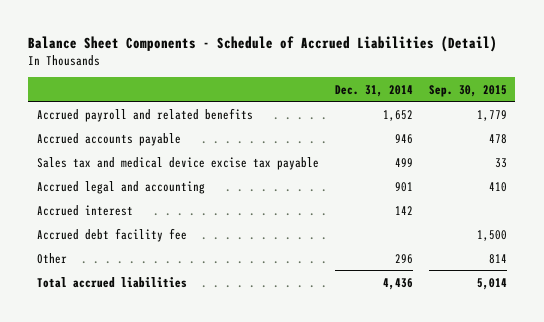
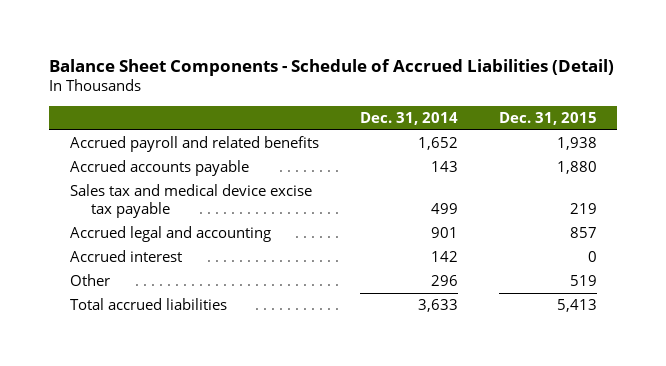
[429,84,508,97] Sep. 30, 2015 -> none
none -> [498,111,597,125] Dec. 31, 2015
[394,133,413,144] 946 -> [430,161,458,173] 143
[36,227,187,242] Accrued debt facility fee -> none
[382,277,413,290] 4,436 -> [417,299,458,313] 3,633

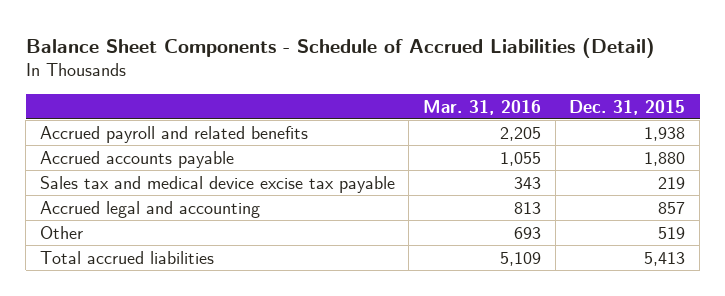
[359,111,458,125] Dec. 31, 2014 -> none
none -> [423,99,542,115] Mar. 31, 2016
[69,250,182,263] Accrued interest -> none

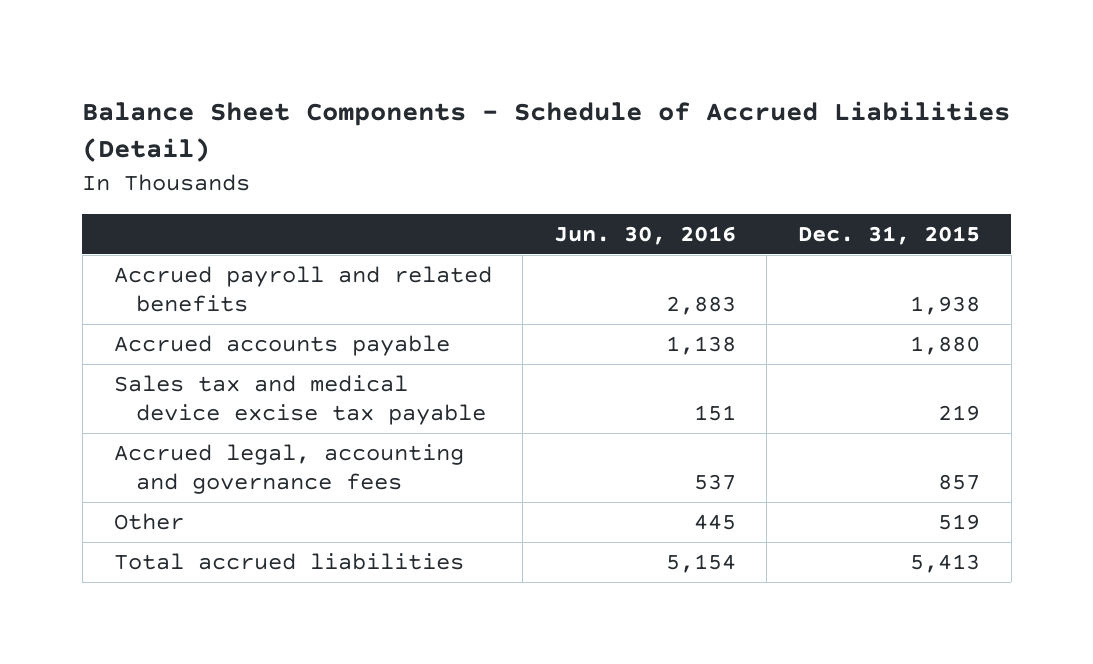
[423,99,542,115] Mar. 31, 2016 -> none
none -> [553,225,736,245] Jun. 30, 2016
[39,200,260,218] Accrued legal and accounting -> [113,443,464,494] Accrued legal, accounting and governance fees

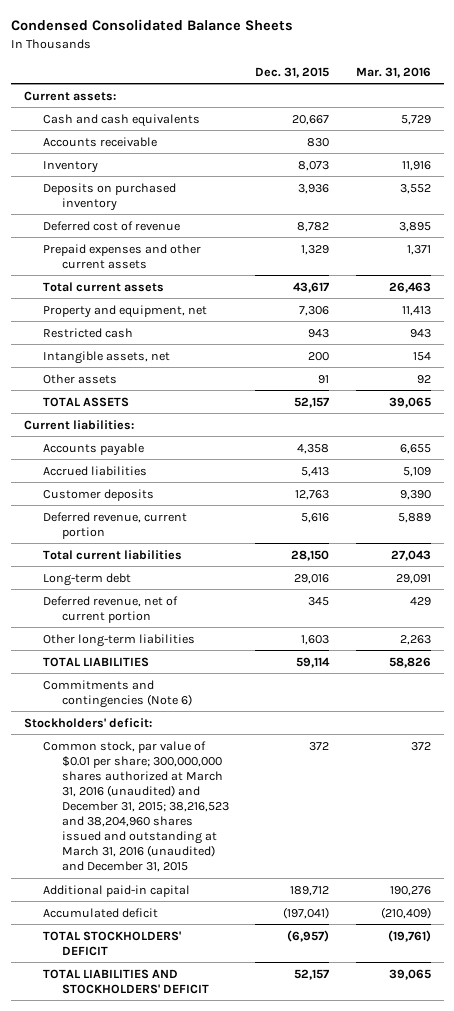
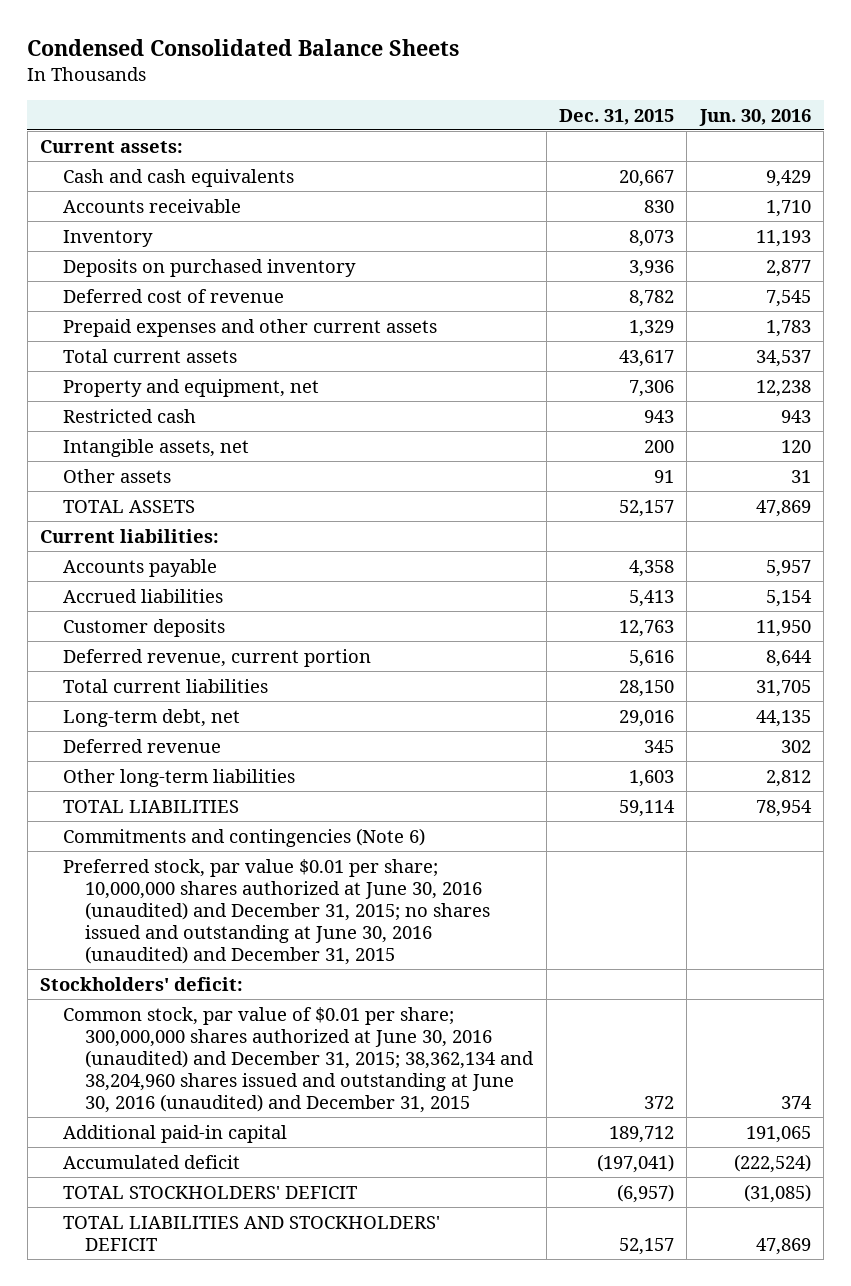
[355,66,431,78] Mar. 31, 2016 -> none
none -> [698,108,811,126] Jun. 30, 2016
[42,572,131,586] Long-term debt -> [62,708,240,727] Long-term debt, net
[42,595,178,623] Deferred revenue, net of current portion -> [62,738,221,753] Deferred revenue
none -> [62,858,491,965] Preferred stock, par value $0.01 per share; 10,000,000 shares authorized at June 30, 2016 (unaudited) and December 31, 2015; no shares issued and outstanding at June 30, 2016 (unaudited) and December 31, 2015
[42,740,229,873] Common stock, par value of $0.01 per share; 300,000,000 shares authorized at March 31, 2016 (unaudited) and December 31, 2015; 38,216,523 and 38,204,960 shares issued and outstanding at March 31, 2016 (unaudited) and December 31, 2015 -> [62,1006,535,1113] Common stock, par value of $0.01 per share; 300,000,000 shares authorized at June 30, 2016 (unaudited) and December 31, 2015; 38,362,134 and 38,204,960 shares issued and outstanding at June 30, 2016 (unaudited) and December 31, 2015

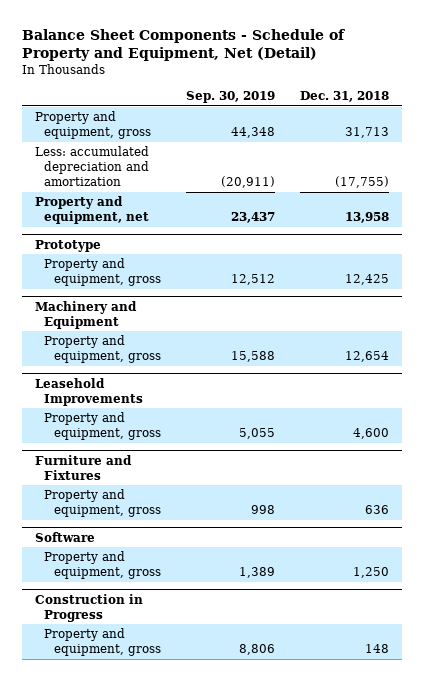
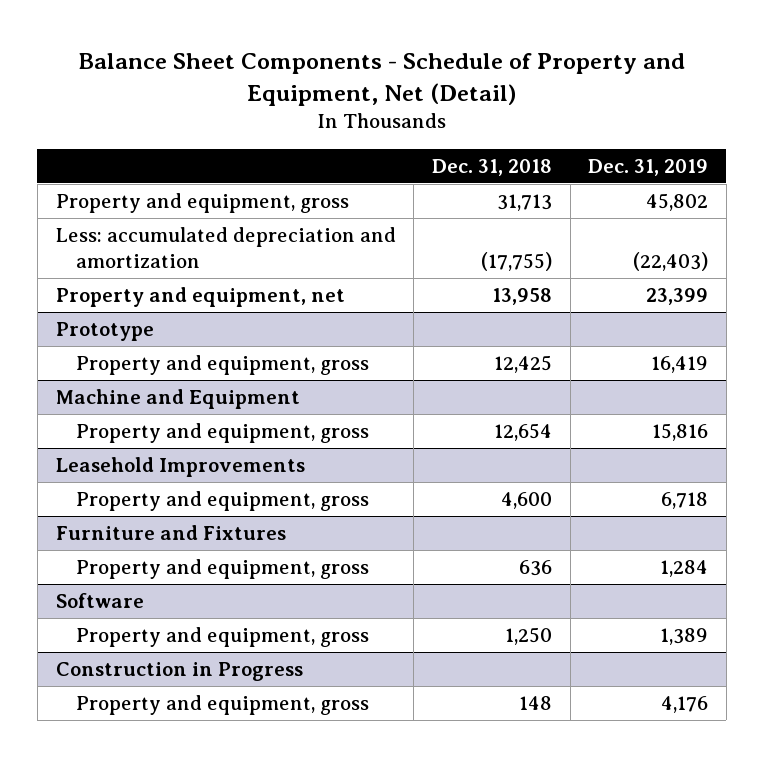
[186,90,276,103] Sep. 30, 2019 -> none
none -> [588,158,709,176] Dec. 31, 2019
[34,300,137,329] Machinery and Equipment -> [55,389,300,410] Machine and Equipment

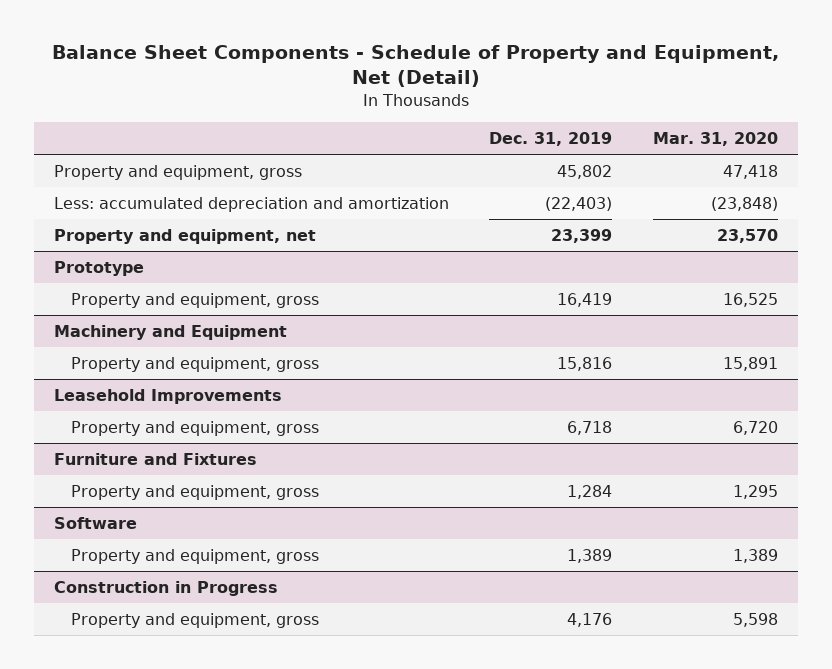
[431,158,552,176] Dec. 31, 2018 -> none
none -> [653,131,779,146] Mar. 31, 2020
[55,389,300,410] Machine and Equipment -> [53,325,287,341] Machinery and Equipment

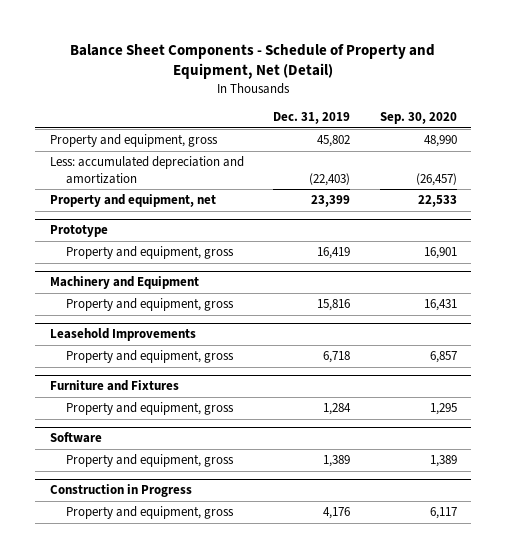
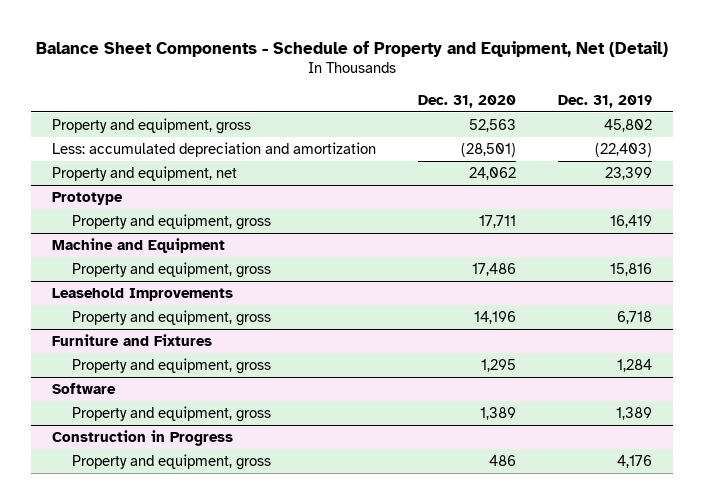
[379,111,457,124] Sep. 30, 2020 -> none
none -> [417,94,516,108] Dec. 31, 2020
[49,276,199,290] Machinery and Equipment -> [52,237,226,253] Machine and Equipment

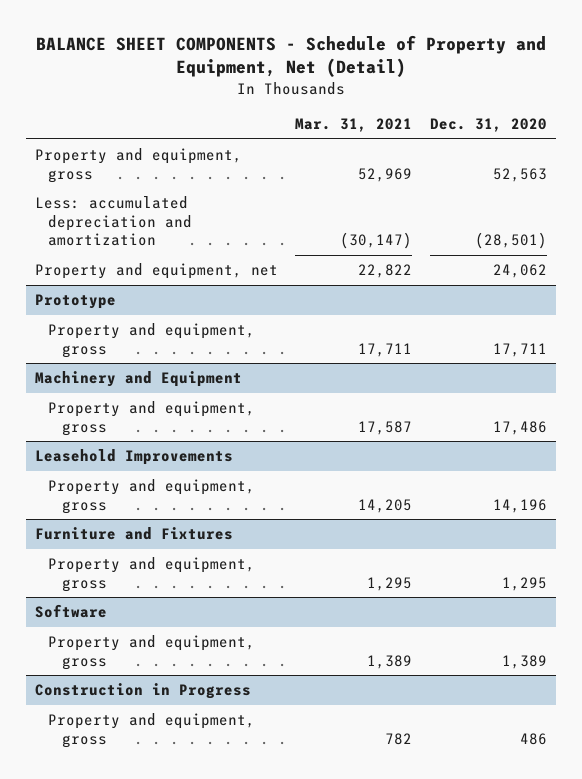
[35,40,668,57] Balance Sheet Components - Schedule of Property and Equipment, Net (Detail) -> [35,34,546,78] BALANCE SHEET COMPONENTS - Schedule of Property and Equipment, Net (Detail)
[557,94,652,108] Dec. 31, 2019 -> none
none -> [295,118,413,133] Mar. 31, 2021
[52,237,226,253] Machine and Equipment -> [34,371,242,388] Machinery and Equipment

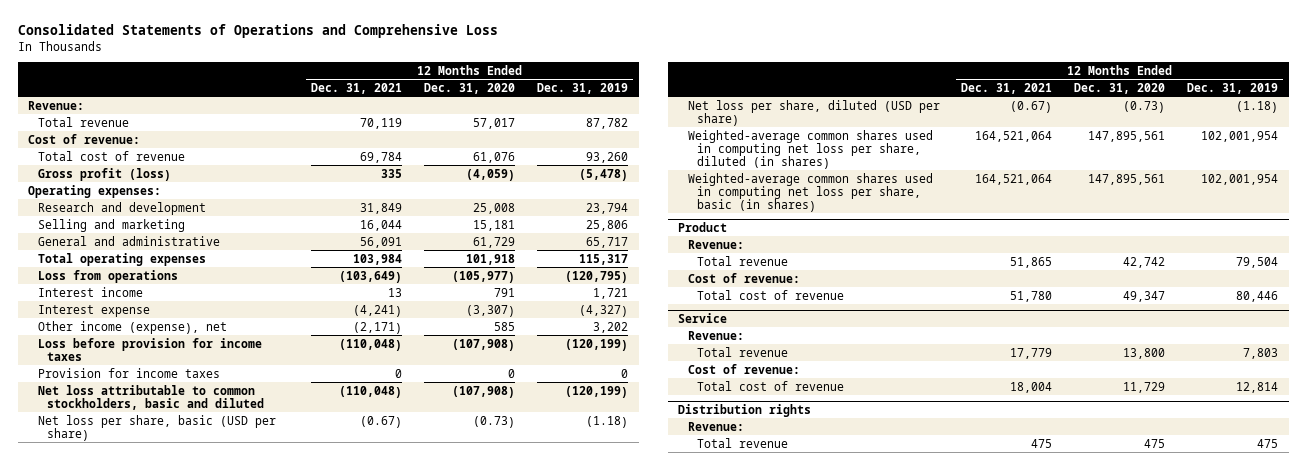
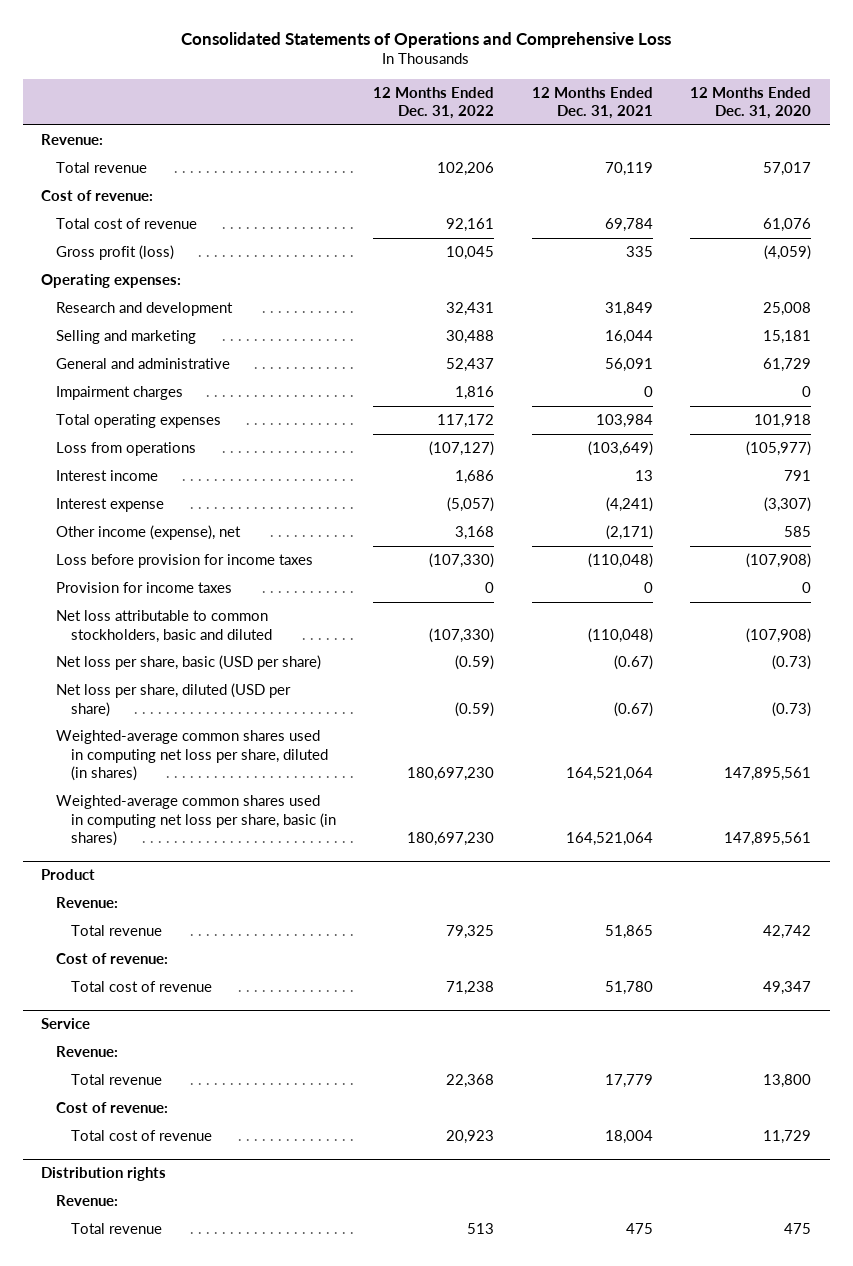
[536,82,628,94] Dec. 31, 2019 -> none
none -> [373,86,495,120] 12 Months Ended Dec. 31, 2022
none -> [56,386,184,401] Impairment charges

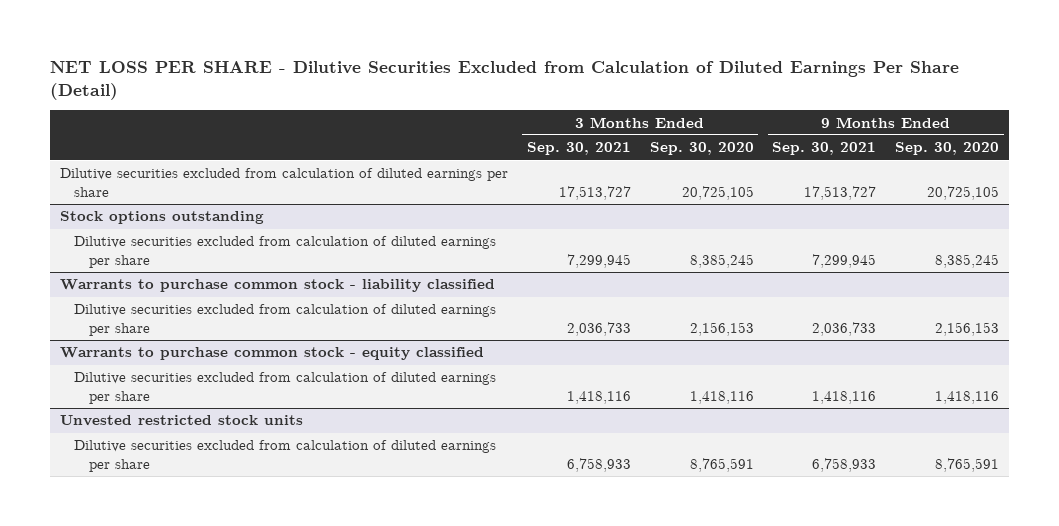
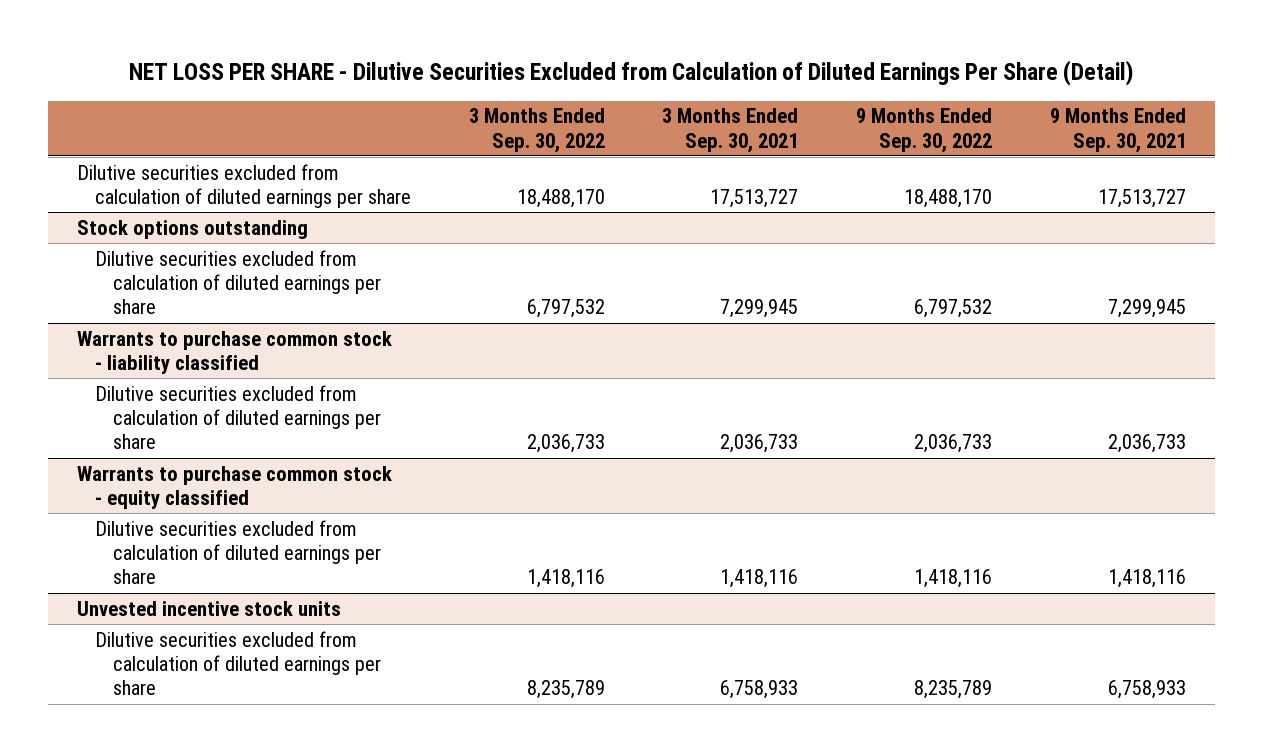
[649,142,754,156] Sep. 30, 2020 -> none
[895,142,1000,156] Sep. 30, 2020 -> none
none -> [468,108,605,153] 3 Months Ended Sep. 30, 2022
none -> [856,108,993,153] 9 Months Ended Sep. 30, 2022
[59,415,303,427] Unvested restricted stock units -> [76,600,341,616] Unvested incentive stock units

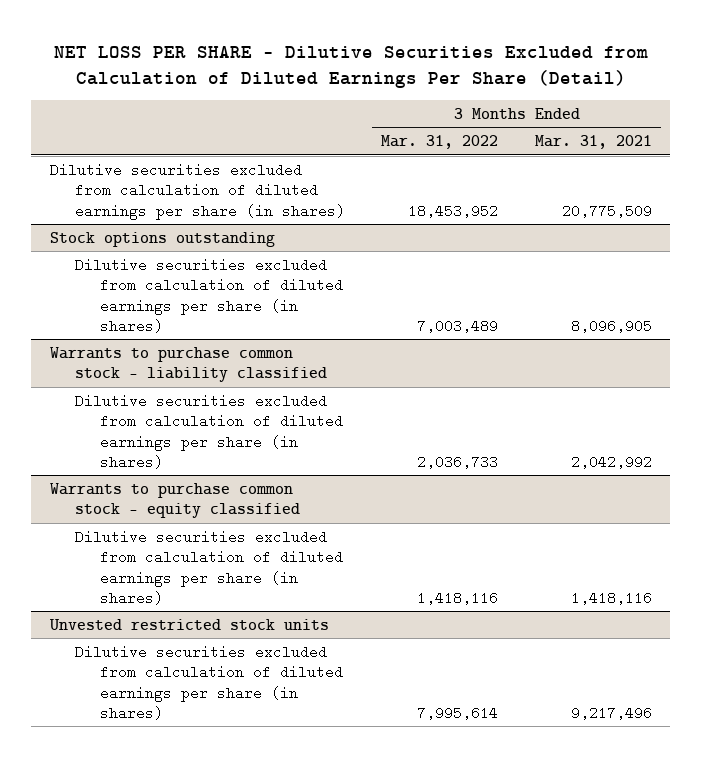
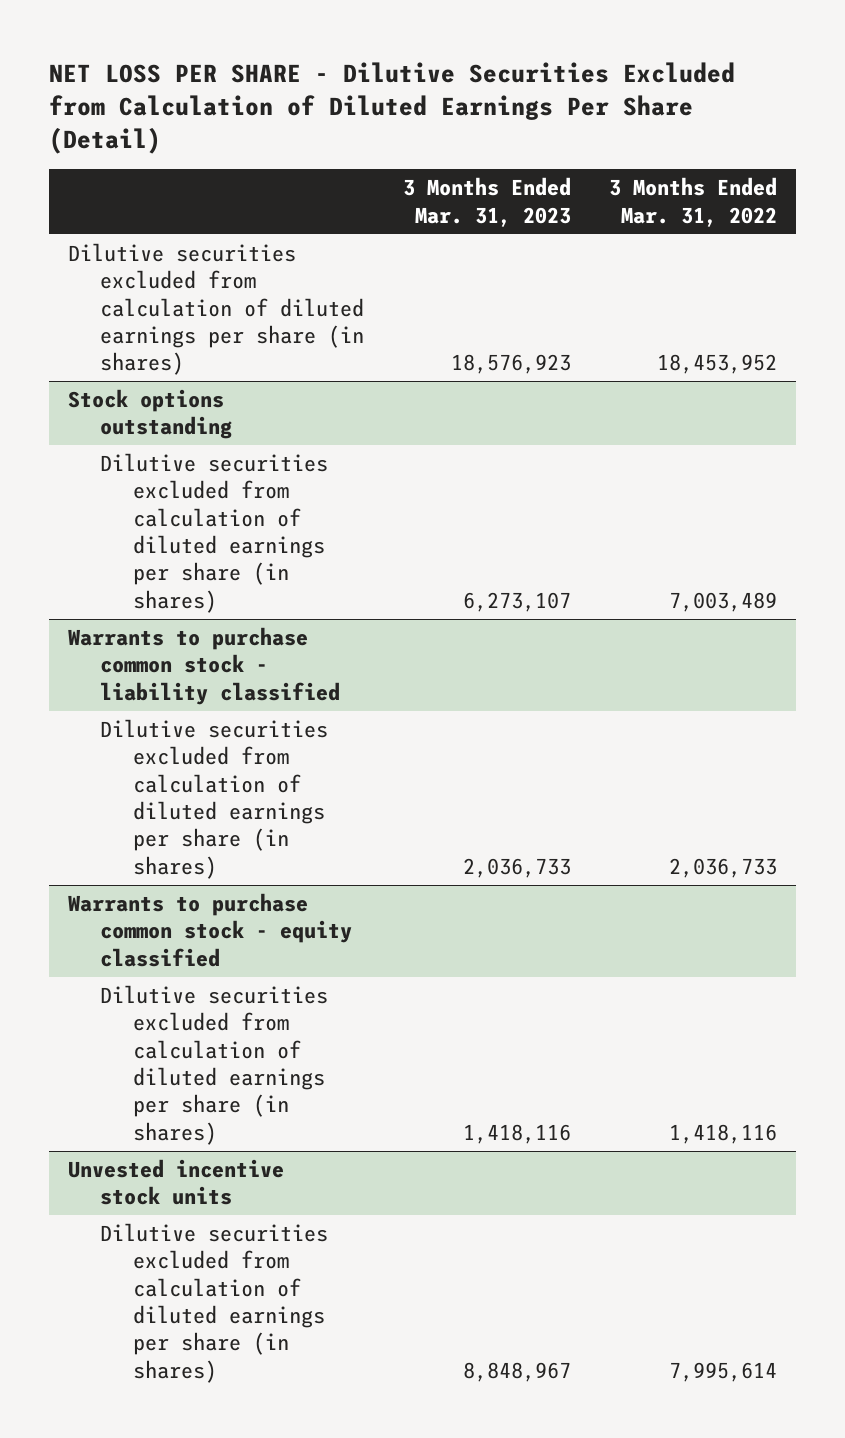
[534,135,652,150] Mar. 31, 2021 -> none
none -> [402,177,571,227] 3 Months Ended Mar. 31, 2023
[48,618,329,630] Unvested restricted stock units -> [68,1158,285,1206] Unvested incentive stock units

